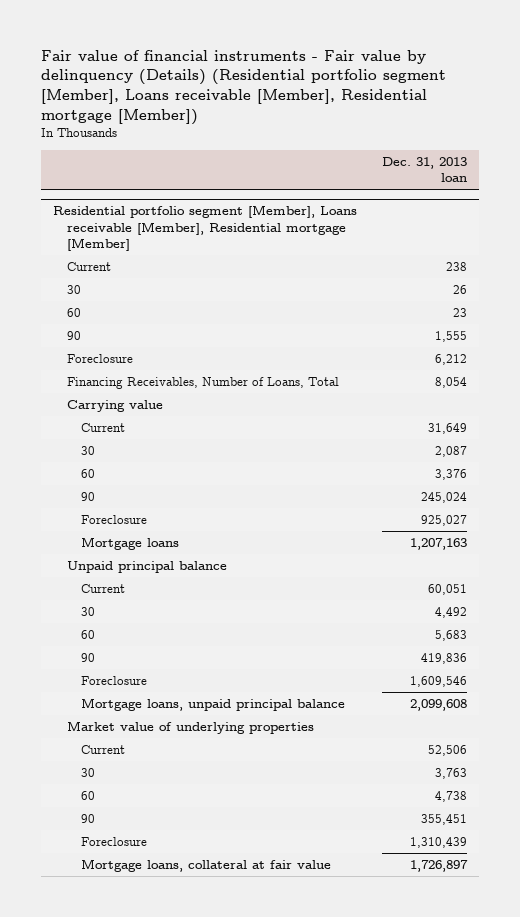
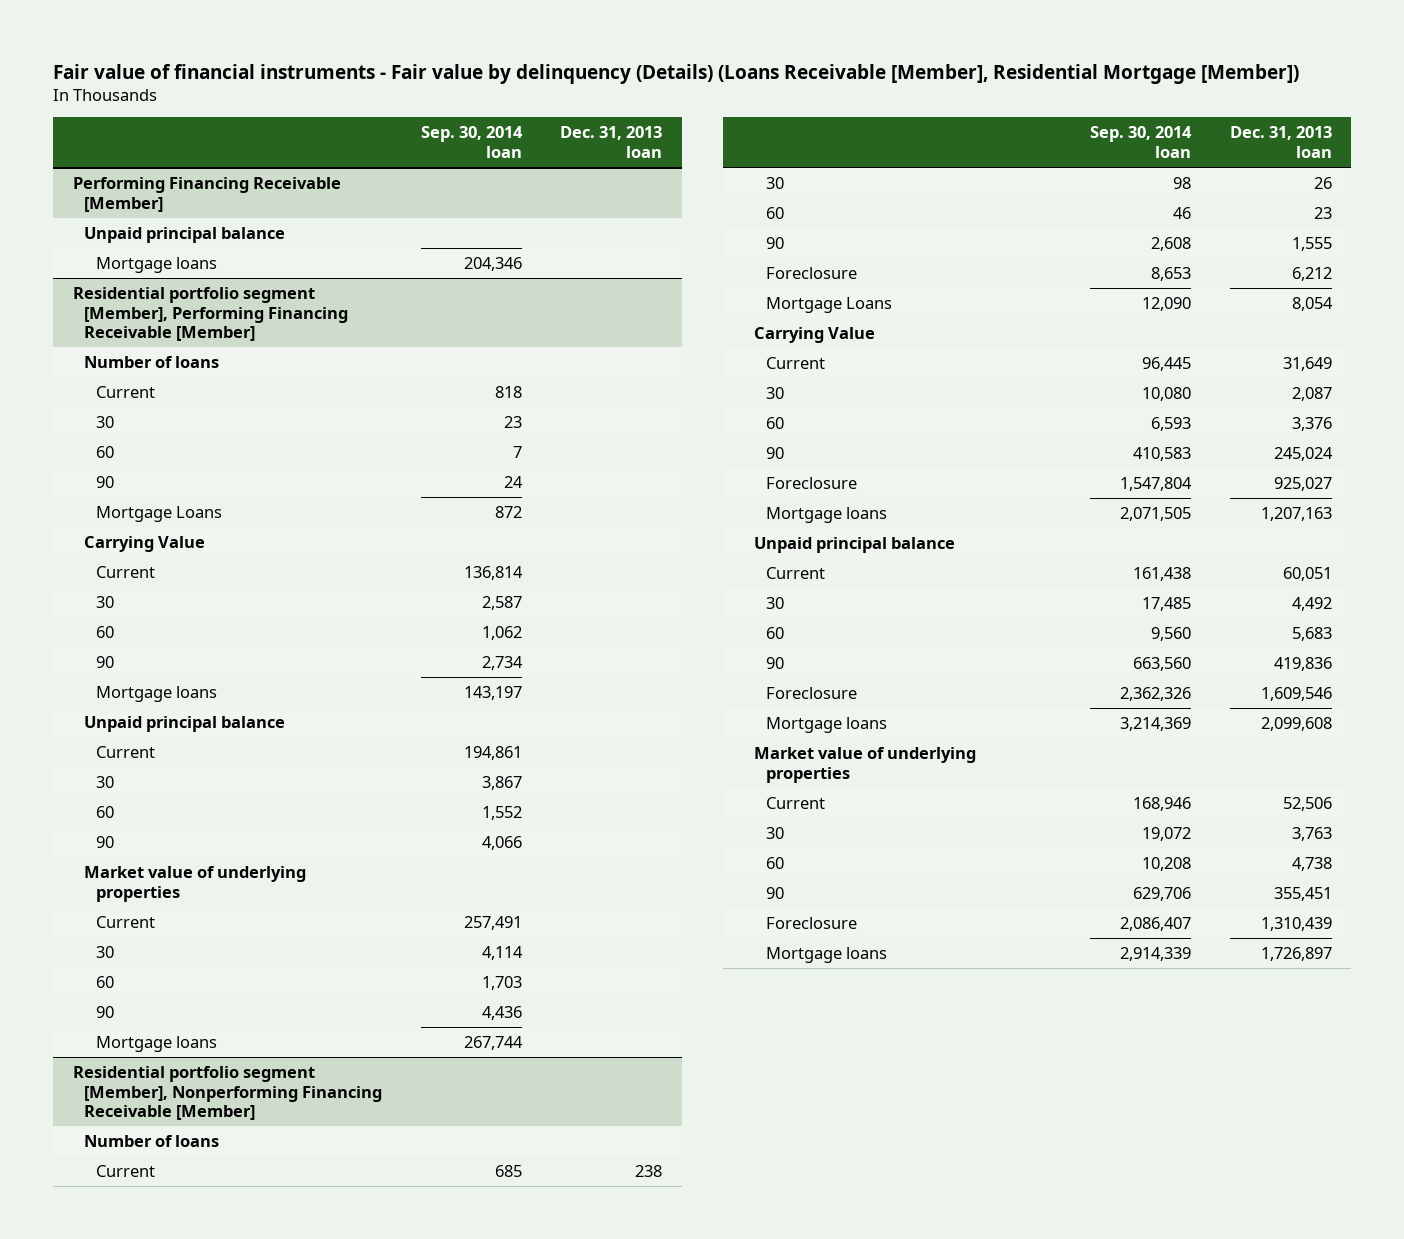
[40,49,446,125] Fair value of financial instruments - Fair value by delinquency (Details) (Residential portfolio segment [Member], Loans receivable [Member], Residential mortgage [Member]) -> [53,63,1300,84] Fair value of financial instruments - Fair value by delinquency (Details) (Loans Receivable [Member], Residential Mortgage [Member])
none -> [420,126,523,158] Sep. 30, 2014 loan
none -> [72,177,341,212] Performing Financing Receivable [Member]
none -> [84,227,286,244] Unpaid principal balance
none -> [96,257,218,274] Mortgage loans
none -> [72,287,349,342] Residential portfolio segment [Member], Performing Financing Receivable [Member]
none -> [84,356,220,369] Number of loans
none -> [96,386,156,399] Current
none -> [96,416,115,429] 30
none -> [96,446,115,459] 60
none -> [96,476,115,489] 90
none -> [96,506,223,523] Mortgage Loans
none -> [84,536,206,553] Carrying Value
none -> [96,566,156,579] Current
none -> [96,596,115,609] 30
none -> [96,626,115,639] 60
none -> [96,656,115,669] 90
none -> [96,686,218,703] Mortgage loans
none -> [84,716,286,733] Unpaid principal balance
none -> [96,746,156,759] Current
none -> [96,776,115,789] 30
none -> [96,806,115,819] 60
none -> [96,836,115,849] 90
none -> [84,866,307,902] Market value of underlying properties
none -> [96,916,156,929] Current
none -> [96,946,115,959] 30
none -> [96,976,115,989] 60
none -> [96,1006,115,1019] 90
none -> [96,1036,218,1053] Mortgage loans
[53,205,358,252] Residential portfolio segment [Member], Loans receivable [Member], Residential mortgage [Member] -> [72,1066,383,1121] Residential portfolio segment [Member], Nonperforming Financing Receivable [Member]
none -> [84,1135,220,1148] Number of loans
[67,377,340,390] Financing Receivables, Number of Loans, Total -> [765,297,892,314] Mortgage Loans
[67,400,164,413] Carrying value -> [753,327,875,344] Carrying Value
[81,698,346,712] Mortgage loans, unpaid principal balance -> [765,717,887,734] Mortgage loans
[81,859,332,873] Mortgage loans, collateral at fair value -> [765,947,887,964] Mortgage loans

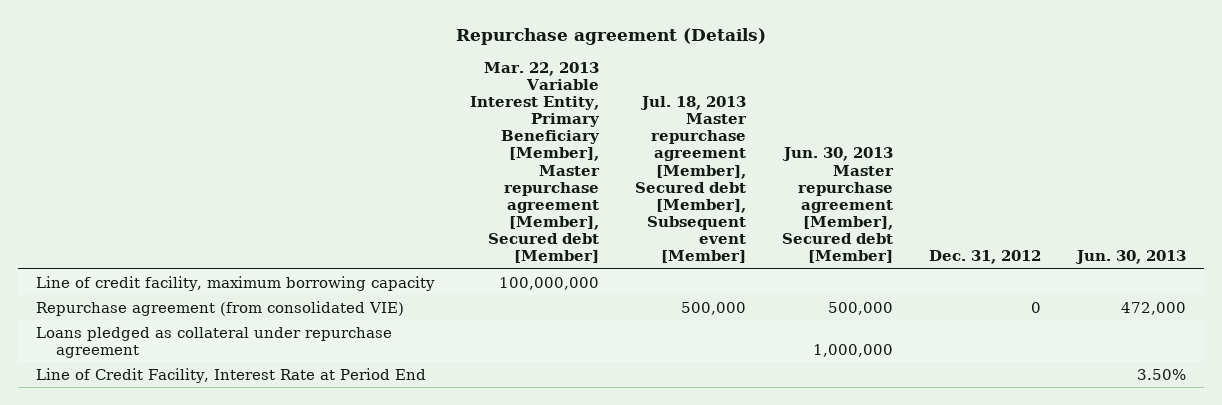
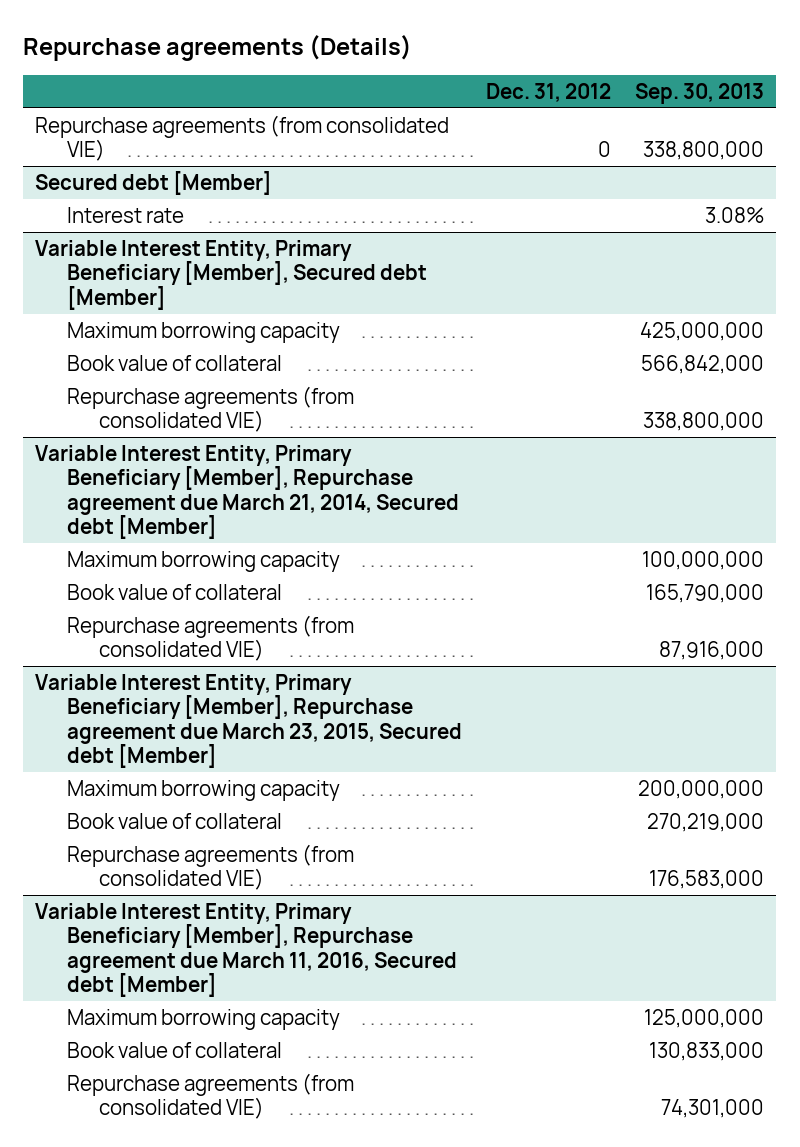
[456,27,767,45] Repurchase agreement (Details) -> [23,34,413,61] Repurchase agreements (Details)
[470,61,601,264] Mar. 22, 2013 Variable Interest Entity, Primary Beneficiary [Member], Master repurchase agreement [Member], Secured debt [Member] -> none
[635,96,748,264] Jul. 18, 2013 Master repurchase agreement [Member], Secured debt [Member], Subsequent event [Member] -> none
[782,147,895,264] Jun. 30, 2013 Master repurchase agreement [Member], Secured debt [Member] -> none
[1074,250,1186,265] Jun. 30, 2013 -> none
none -> [635,82,765,104] Sep. 30, 2013
[36,275,436,291] Line of credit facility, maximum borrowing capacity -> none
[36,326,393,358] Loans pledged as collateral under repurchase agreement -> none
[36,367,427,383] Line of Credit Facility, Interest Rate at Period End -> none
[36,300,405,316] Repurchase agreement (from consolidated VIE) -> [35,114,450,162] Repurchase agreements (from consolidated VIE)
none -> [35,170,273,195] Secured debt [Member]
none -> [67,206,185,223] Interest rate
none -> [35,239,428,310] Variable Interest Entity, Primary Beneficiary [Member], Secured debt [Member]
none -> [67,321,341,343] Maximum borrowing capacity
none -> [67,354,283,371] Book value of collateral
none -> [67,385,355,433] Repurchase agreements (from consolidated VIE)
none -> [35,444,460,540] Variable Interest Entity, Primary Beneficiary [Member], Repurchase agreement due March 21, 2014, Secured debt [Member]
none -> [67,550,341,572] Maximum borrowing capacity
none -> [67,583,283,600] Book value of collateral
none -> [67,614,355,662] Repurchase agreements (from consolidated VIE)
none -> [35,673,463,769] Variable Interest Entity, Primary Beneficiary [Member], Repurchase agreement due March 23, 2015, Secured debt [Member]
none -> [67,779,341,801] Maximum borrowing capacity
none -> [67,812,283,829] Book value of collateral
none -> [67,843,355,891] Repurchase agreements (from consolidated VIE)
none -> [35,902,458,998] Variable Interest Entity, Primary Beneficiary [Member], Repurchase agreement due March 11, 2016, Secured debt [Member]
none -> [67,1008,341,1030] Maximum borrowing capacity
none -> [67,1041,283,1058] Book value of collateral
none -> [67,1072,355,1120] Repurchase agreements (from consolidated VIE)

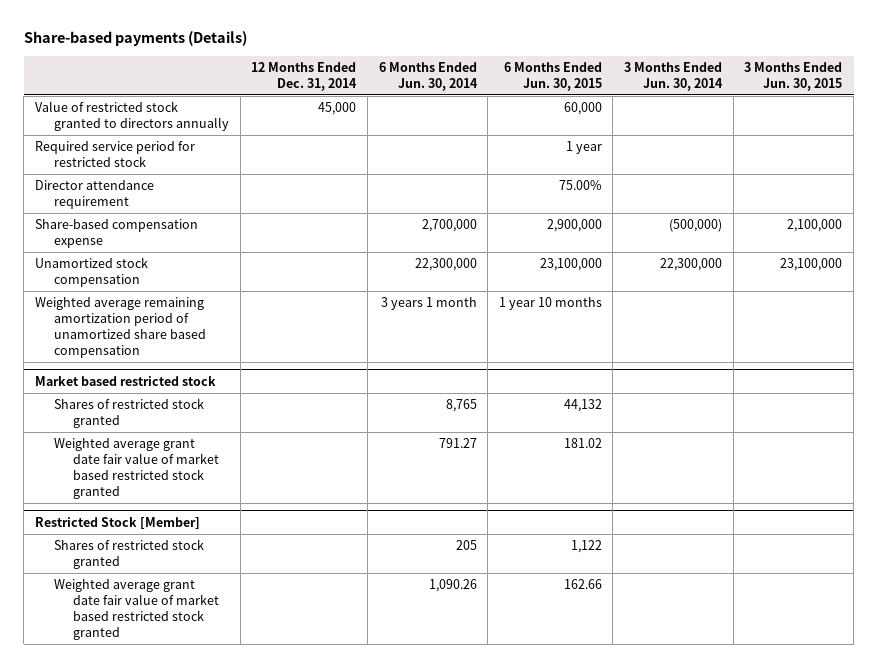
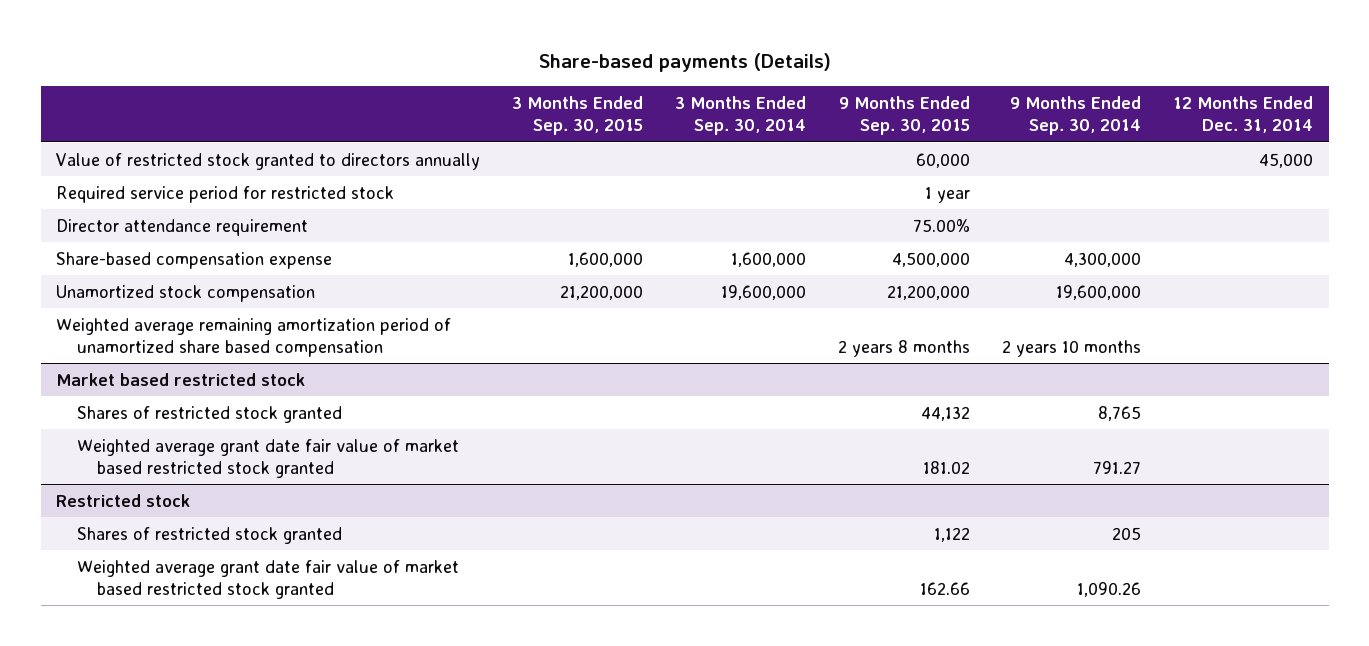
[378,62,478,92] 6 Months Ended Jun. 30, 2014 -> none
[503,62,602,92] 6 Months Ended Jun. 30, 2015 -> none
[624,62,724,92] 3 Months Ended Jun. 30, 2014 -> none
[744,62,843,92] 3 Months Ended Jun. 30, 2015 -> none
none -> [512,96,644,136] 3 Months Ended Sep. 30, 2015
none -> [675,96,807,136] 3 Months Ended Sep. 30, 2014
none -> [839,96,971,136] 9 Months Ended Sep. 30, 2015
none -> [1010,96,1142,136] 9 Months Ended Sep. 30, 2014
[35,517,201,530] Restricted Stock [Member] -> [56,493,191,507] Restricted stock

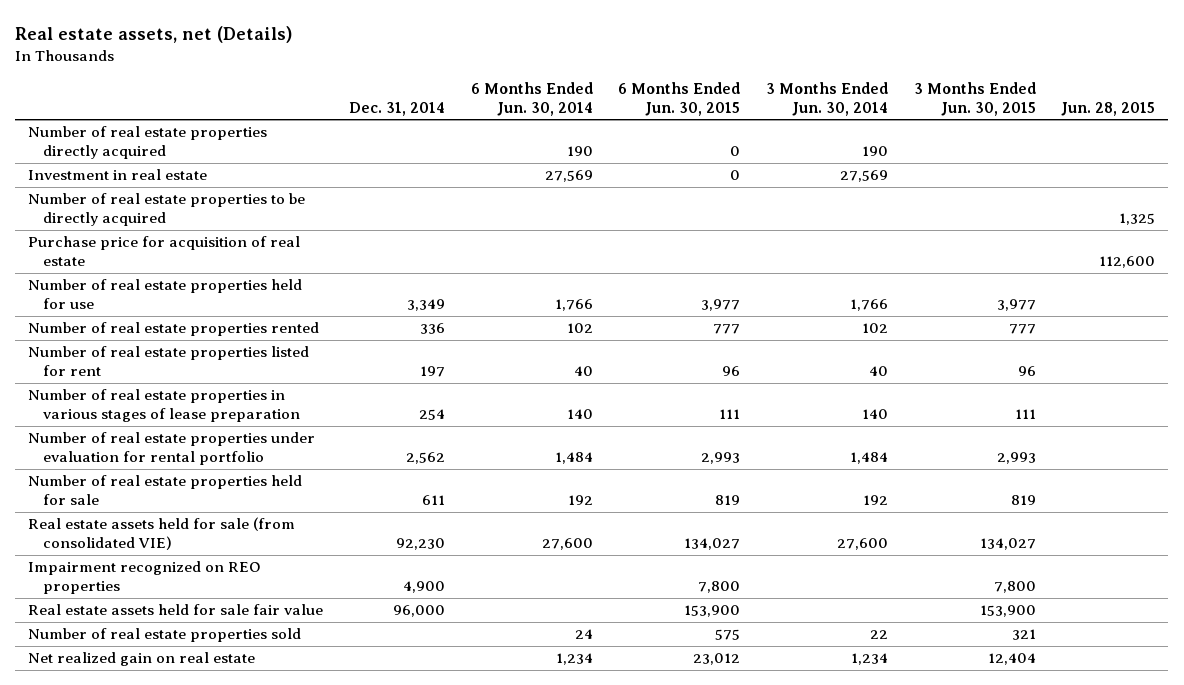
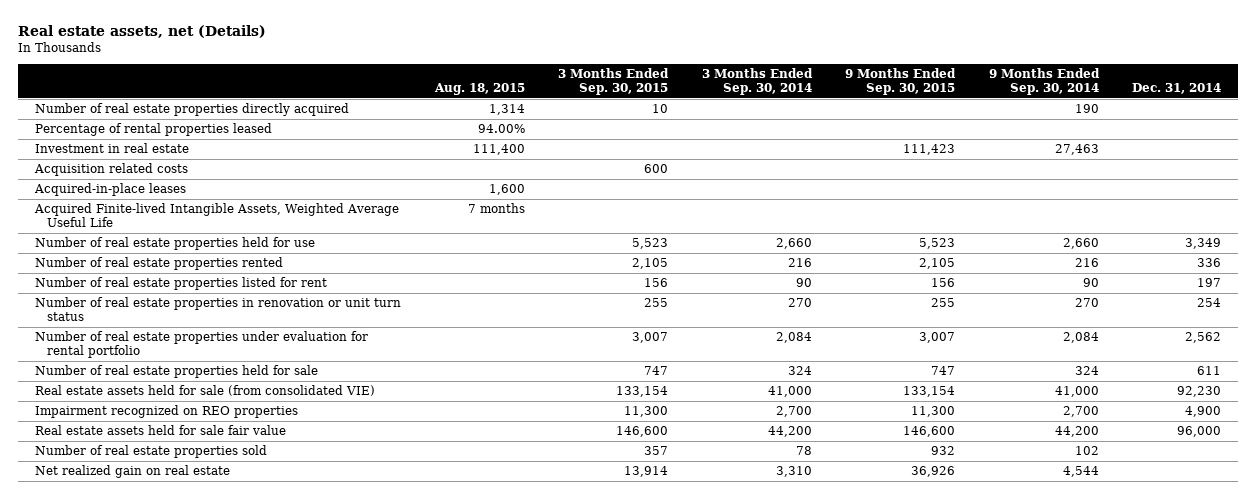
[470,81,593,116] 6 Months Ended Jun. 30, 2014 -> none
[618,81,741,116] 6 Months Ended Jun. 30, 2015 -> none
[766,81,889,116] 3 Months Ended Jun. 30, 2014 -> none
[913,81,1036,116] 3 Months Ended Jun. 30, 2015 -> none
[1061,101,1156,116] Jun. 28, 2015 -> none
none -> [433,82,525,95] Aug. 18, 2015
none -> [558,68,670,95] 3 Months Ended Sep. 30, 2015
none -> [701,68,813,95] 3 Months Ended Sep. 30, 2014
none -> [845,68,957,95] 9 Months Ended Sep. 30, 2015
none -> [988,68,1100,95] 9 Months Ended Sep. 30, 2014
none -> [35,123,273,137] Percentage of rental properties leased
[28,193,306,227] Number of real estate properties to be directly acquired -> none
[28,236,301,267] Purchase price for acquisition of real estate -> none
none -> [34,163,189,177] Acquisition related costs
none -> [34,183,187,197] Acquired-in-place leases
none -> [34,203,400,227] Acquired Finite-lived Intangible Assets, Weighted Average Useful Life
[28,389,300,423] Number of real estate properties in various stages of lease preparation -> [35,297,402,321] Number of real estate properties in renovation or unit turn status

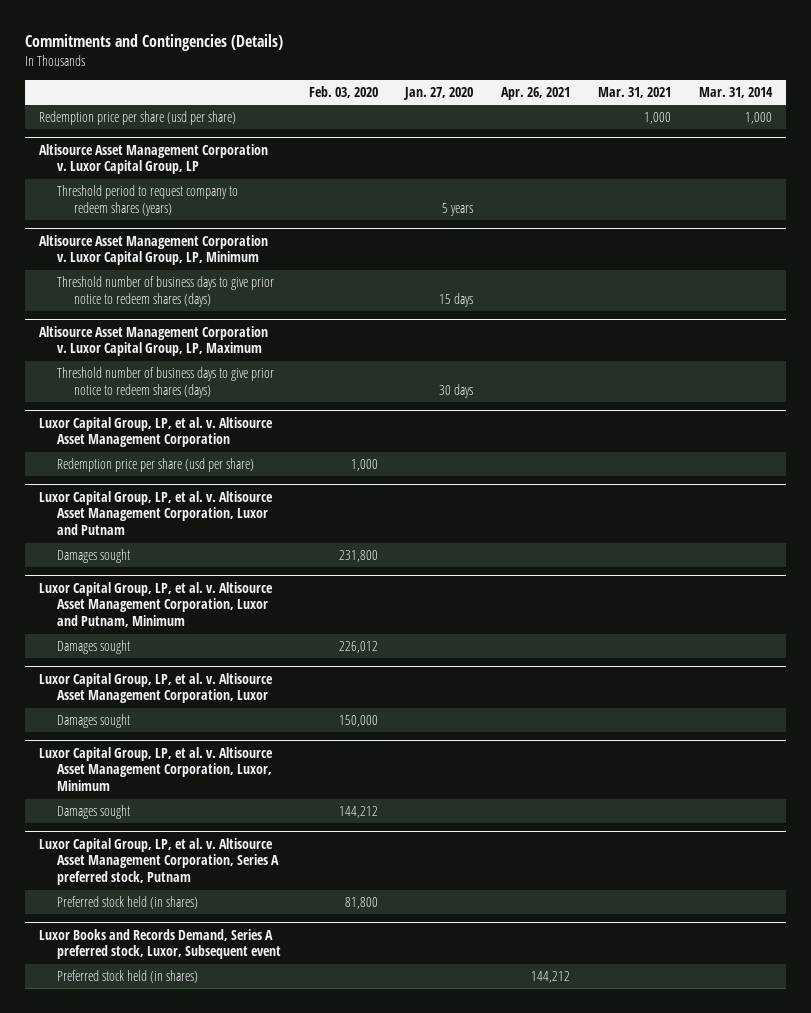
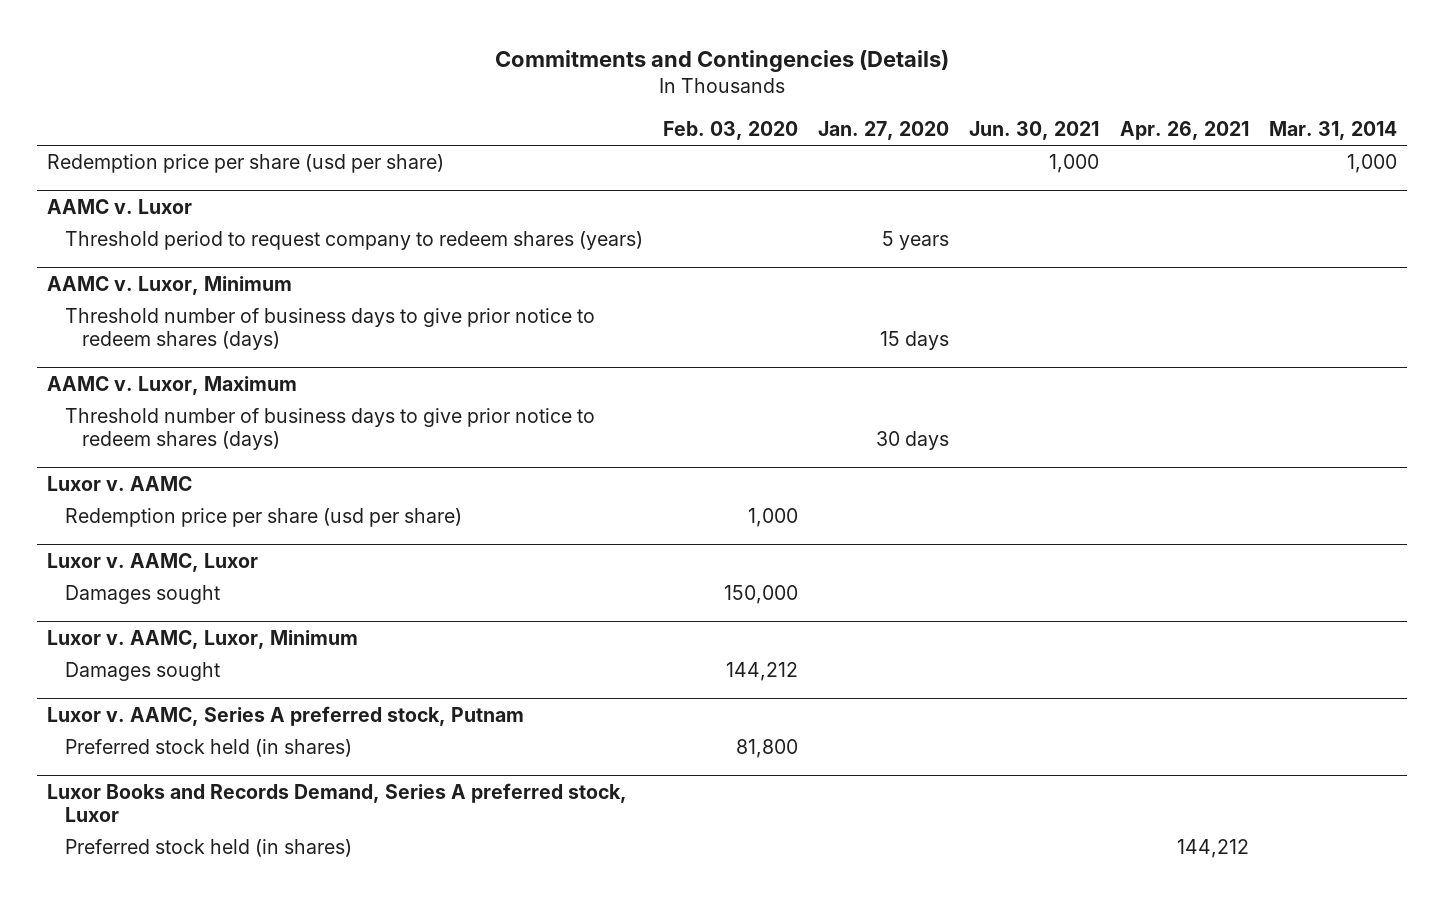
[597,86,671,98] Mar. 31, 2021 -> none
none -> [969,121,1100,141] Jun. 30, 2021
[39,143,269,175] Altisource Asset Management Corporation v. Luxor Capital Group, LP -> [47,198,193,214] AAMC v. Luxor
[39,234,269,266] Altisource Asset Management Corporation v. Luxor Capital Group, LP, Minimum -> [47,275,293,295] AAMC v. Luxor, Minimum
[39,325,269,357] Altisource Asset Management Corporation v. Luxor Capital Group, LP, Maximum -> [47,375,298,395] AAMC v. Luxor, Maximum
[39,416,274,448] Luxor Capital Group, LP, et al. v. Altisource Asset Management Corporation -> [47,475,193,491] Luxor v. AAMC
[39,490,274,536] Luxor Capital Group, LP, et al. v. Altisource Asset Management Corporation, Luxor and Putnam -> none
[56,549,130,564] Damages sought -> none
[39,581,274,628] Luxor Capital Group, LP, et al. v. Altisource Asset Management Corporation, Luxor and Putnam, Minimum -> none
[56,640,130,655] Damages sought -> none
[39,672,274,704] Luxor Capital Group, LP, et al. v. Altisource Asset Management Corporation, Luxor -> [47,552,259,572] Luxor v. AAMC, Luxor
[39,746,274,792] Luxor Capital Group, LP, et al. v. Altisource Asset Management Corporation, Luxor, Minimum -> [47,629,359,649] Luxor v. AAMC, Luxor, Minimum
[39,837,279,886] Luxor Capital Group, LP, et al. v. Altisource Asset Management Corporation, Series A preferred stock, Putnam -> [47,705,525,726] Luxor v. AAMC, Series A preferred stock, Putnam
[39,928,281,960] Luxor Books and Records Demand, Series A preferred stock, Luxor, Subsequent event -> [47,782,628,822] Luxor Books and Records Demand, Series A preferred stock, Luxor

